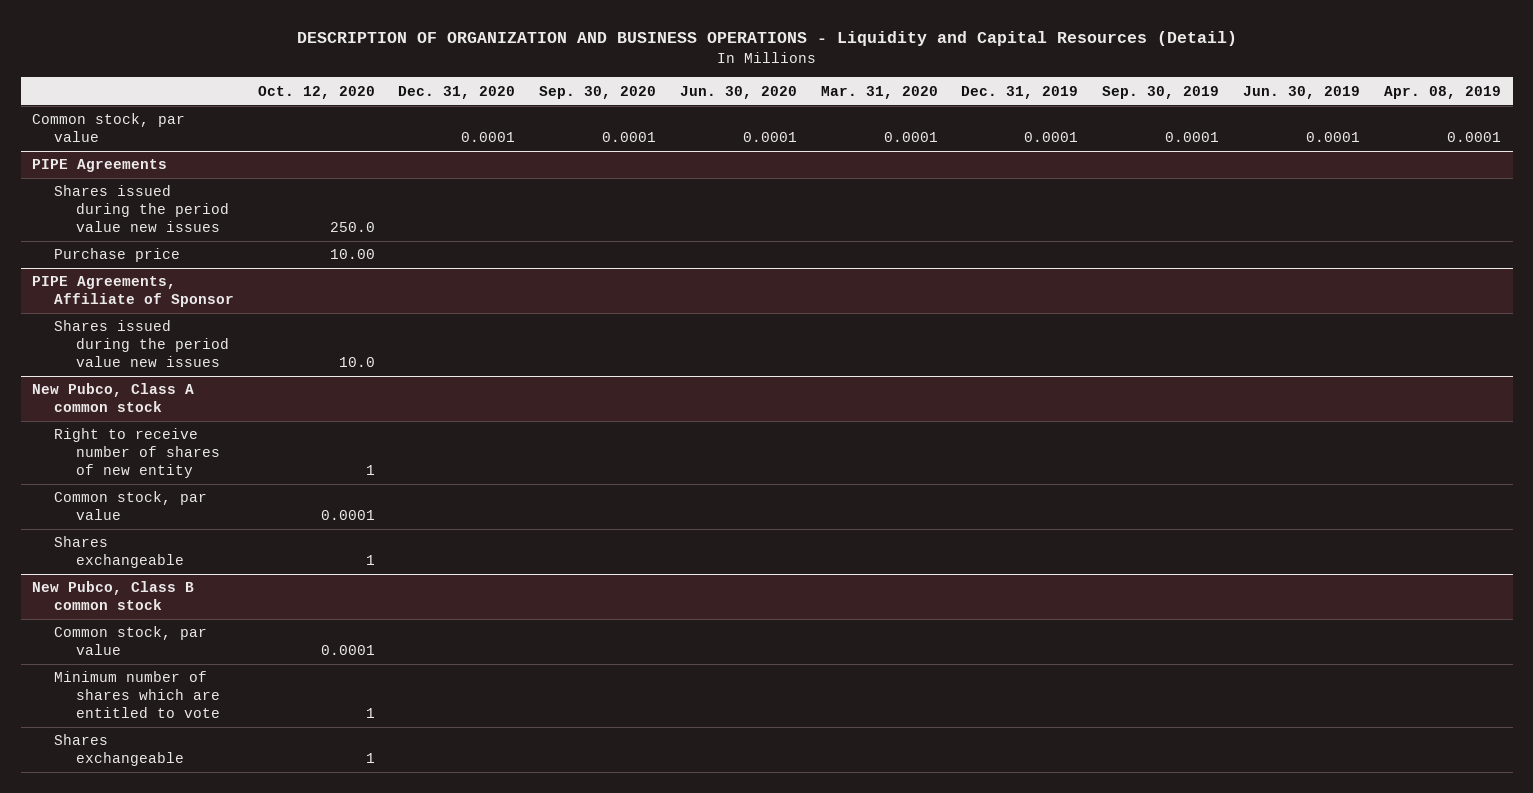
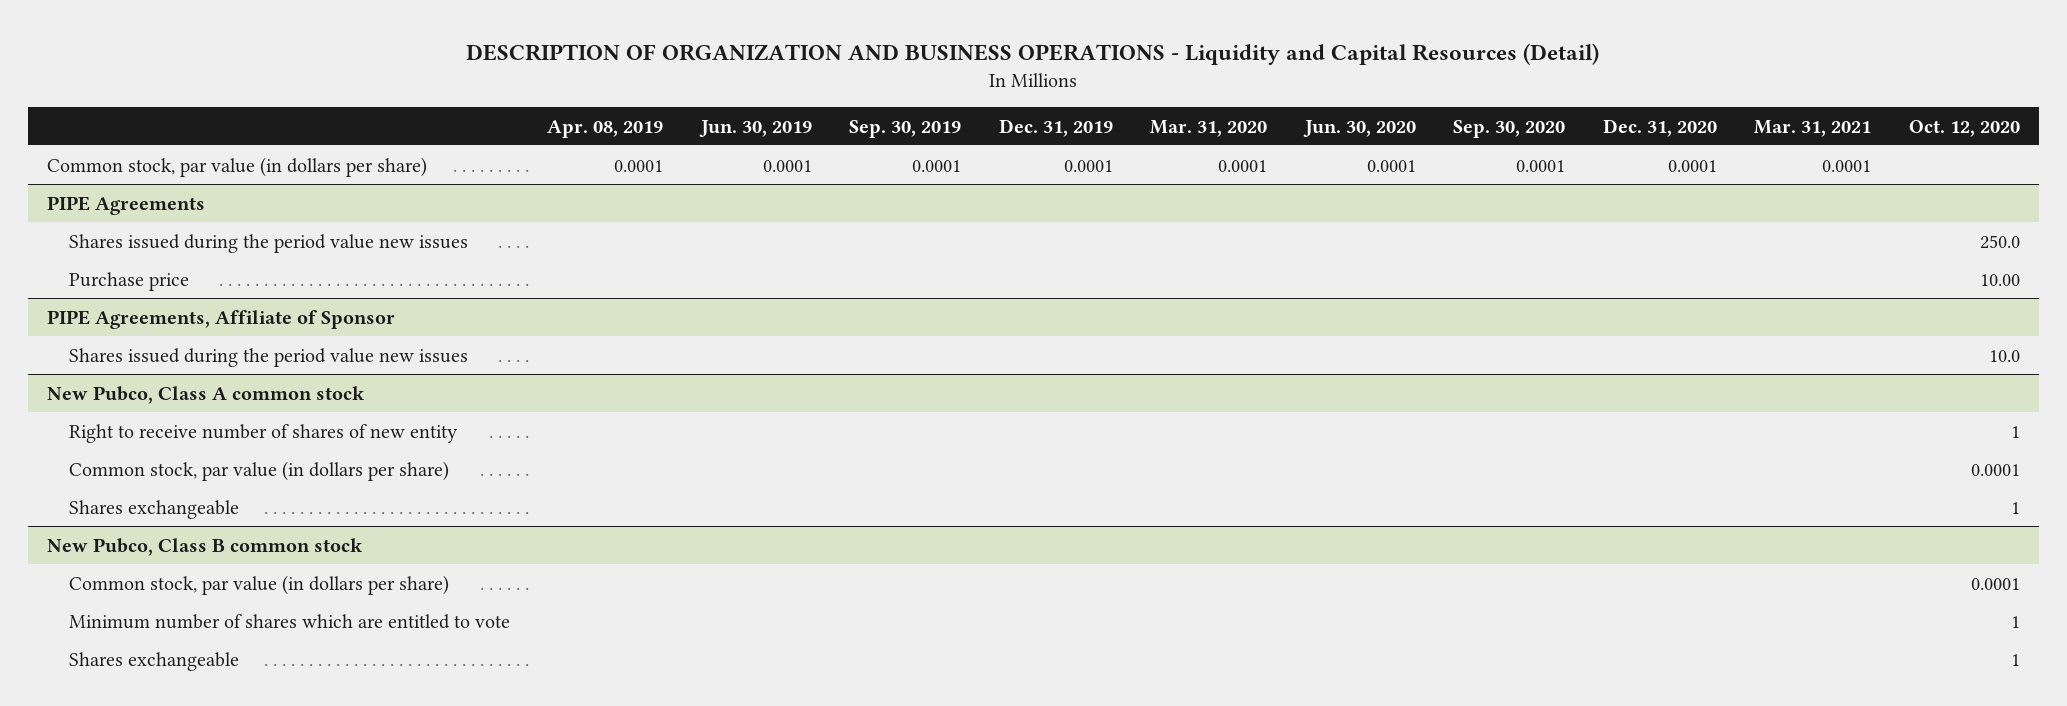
none -> [1754,119,1872,137] Mar. 31, 2021
[32,113,186,143] Common stock, par value -> [47,156,428,177] Common stock, par value (in dollars per share)
[54,491,208,521] Common stock, par value -> [68,460,449,481] Common stock, par value (in dollars per share)
[54,626,208,656] Common stock, par value -> [68,574,449,595] Common stock, par value (in dollars per share)

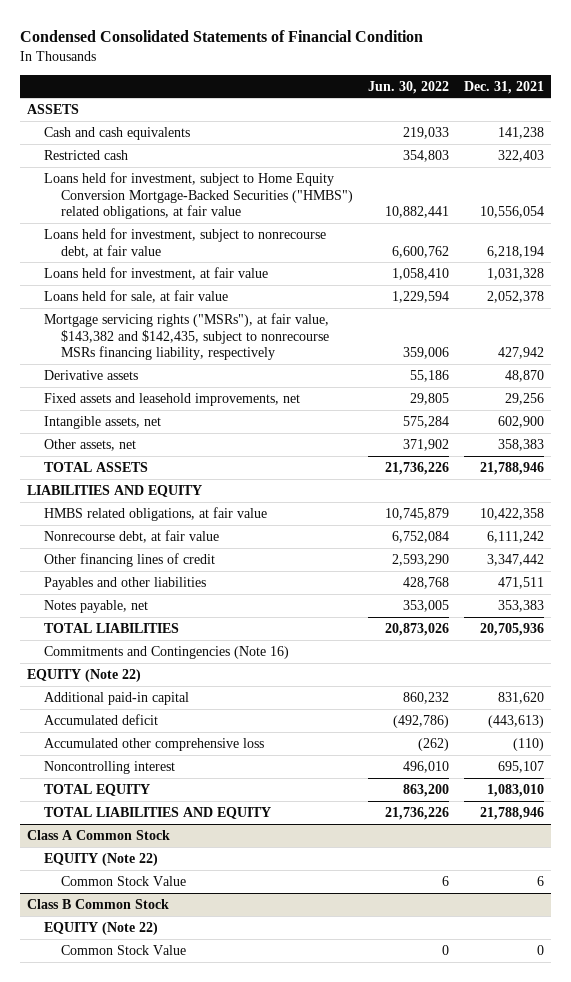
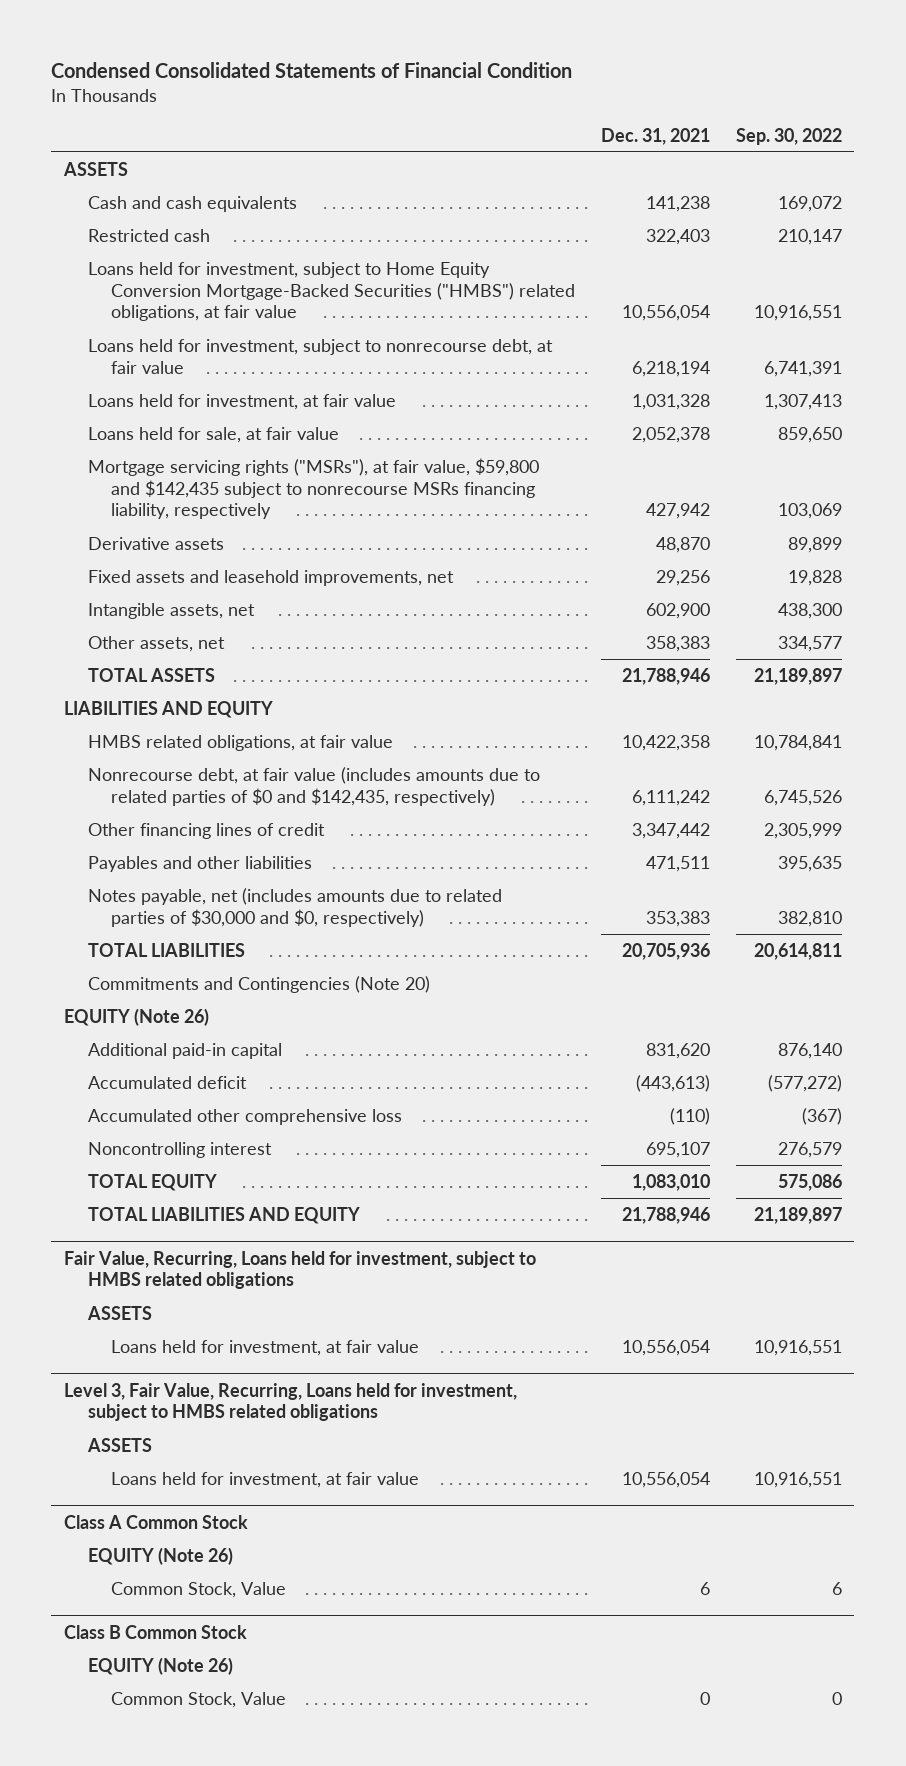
[368,80,450,94] Jun. 30, 2022 -> none
none -> [735,127,842,145] Sep. 30, 2022
[44,312,330,361] Mortgage servicing rights ("MSRs"), at fair value, $143,382 and $142,435, subject to nonrecourse MSRs financing liability, respectively -> [87,457,539,520] Mortgage servicing rights ("MSRs"), at fair value, $59,800 and $142,435 subject to nonrecourse MSRs financing liability, respectively
[44,529,220,543] Nonrecourse debt, at fair value -> [87,766,540,806] Nonrecourse debt, at fair value (includes amounts due to related parties of $0 and $142,435, respectively)
[44,599,149,613] Notes payable, net -> [87,887,502,927] Notes payable, net (includes amounts due to related parties of $30,000 and $0, respectively)
[44,645,290,659] Commitments and Contingencies (Note 16) -> [87,975,430,993] Commitments and Contingencies (Note 20)
[27,668,142,682] EQUITY (Note 22) -> [64,1007,210,1026] EQUITY (Note 26)
none -> [64,1250,537,1290] Fair Value, Recurring, Loans held for investment, subject to HMBS related obligations
none -> [86,1305,152,1320] ASSETS
none -> [111,1339,420,1356] Loans held for investment, at fair value
none -> [64,1382,518,1422] Level 3, Fair Value, Recurring, Loans held for investment, subject to HMBS related obligations
none -> [86,1437,152,1452] ASSETS
none -> [111,1471,420,1488] Loans held for investment, at fair value
[44,852,159,866] EQUITY (Note 22) -> [87,1546,233,1565] EQUITY (Note 26)
[61,875,187,886] Common Stock Value -> [111,1581,287,1598] Common Stock, Value
[44,921,159,935] EQUITY (Note 22) -> [87,1656,233,1675] EQUITY (Note 26)
[61,944,187,955] Common Stock Value -> [111,1691,287,1708] Common Stock, Value

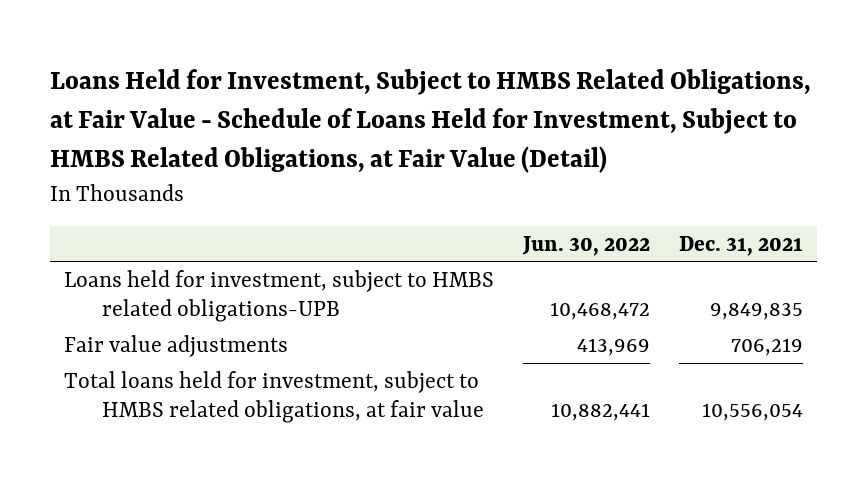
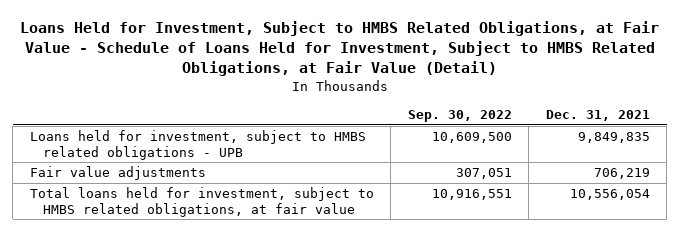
[522,235,651,256] Jun. 30, 2022 -> none
none -> [407,109,512,122] Sep. 30, 2022
[64,269,495,323] Loans held for investment, subject to HMBS related obligations-UPB -> [29,130,366,160] Loans held for investment, subject to HMBS related obligations - UPB

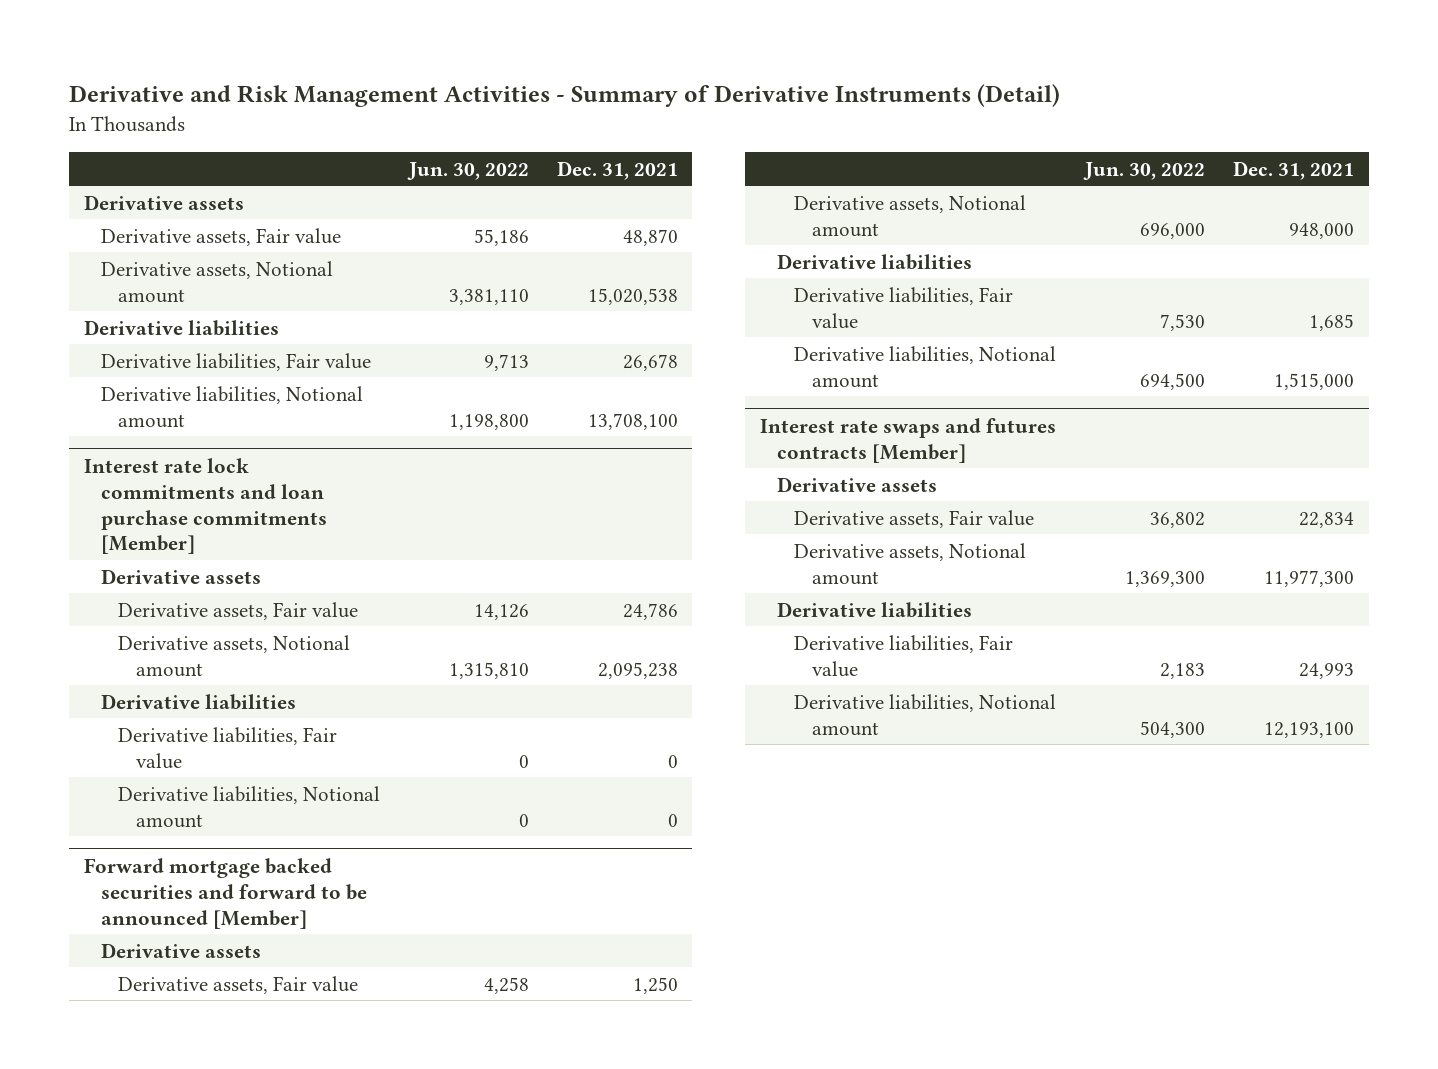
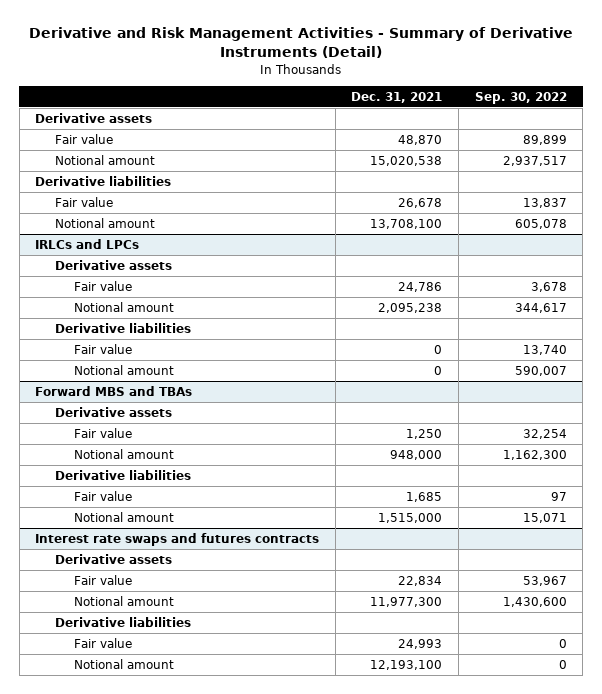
[406,161,529,180] Jun. 30, 2022 -> none
none -> [474,91,567,104] Sep. 30, 2022
[100,227,341,246] Derivative assets, Fair value -> [54,133,113,144] Fair value
[100,260,333,303] Derivative assets, Notional amount -> [54,154,155,165] Notional amount
[100,352,371,371] Derivative liabilities, Fair value -> [54,196,113,207] Fair value
[100,385,363,428] Derivative liabilities, Notional amount -> [54,217,155,228] Notional amount
[83,457,327,555] Interest rate lock commitments and loan purchase commitments [Member] -> [35,238,140,249] IRLCs and LPCs
[118,601,359,620] Derivative assets, Fair value -> [73,280,132,291] Fair value
[118,634,351,677] Derivative assets, Notional amount -> [73,301,174,312] Notional amount
[118,726,338,769] Derivative liabilities, Fair value -> [73,343,132,354] Fair value
[118,785,381,828] Derivative liabilities, Notional amount -> [73,364,174,375] Notional amount
[83,857,367,929] Forward mortgage backed securities and forward to be announced [Member] -> [35,385,193,396] Forward MBS and TBAs
[118,975,359,994] Derivative assets, Fair value -> [73,427,132,438] Fair value
[794,194,1027,237] Derivative assets, Notional amount -> [73,448,174,459] Notional amount
[794,286,1014,329] Derivative liabilities, Fair value -> [73,490,132,501] Fair value
[794,345,1057,388] Derivative liabilities, Notional amount -> [73,511,174,522] Notional amount
[759,417,1056,463] Interest rate swaps and futures contracts [Member] -> [35,532,320,546] Interest rate swaps and futures contracts
[794,509,1035,528] Derivative assets, Fair value -> [73,574,132,585] Fair value
[794,542,1027,585] Derivative assets, Notional amount -> [73,595,174,606] Notional amount
[794,634,1014,677] Derivative liabilities, Fair value -> [73,637,132,648] Fair value
[794,693,1057,736] Derivative liabilities, Notional amount -> [73,658,174,669] Notional amount

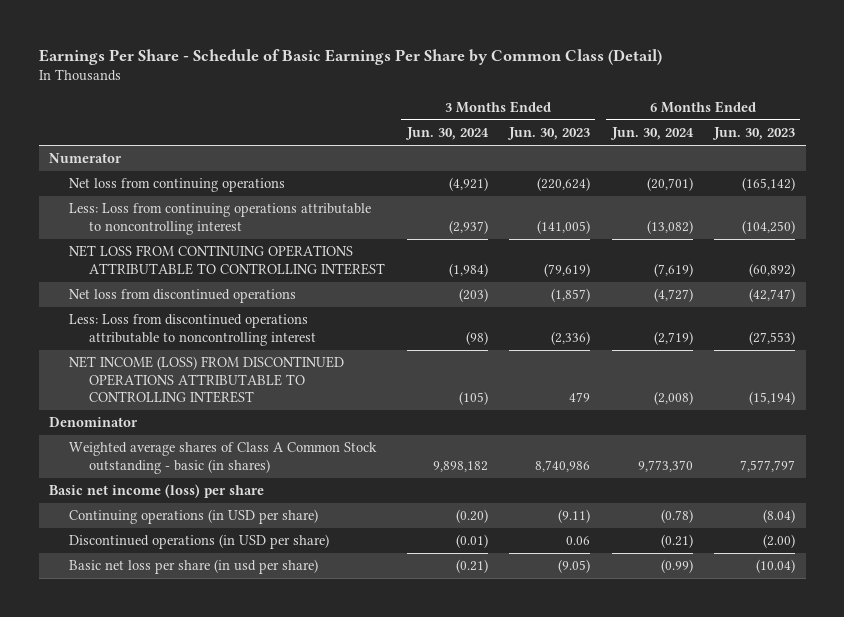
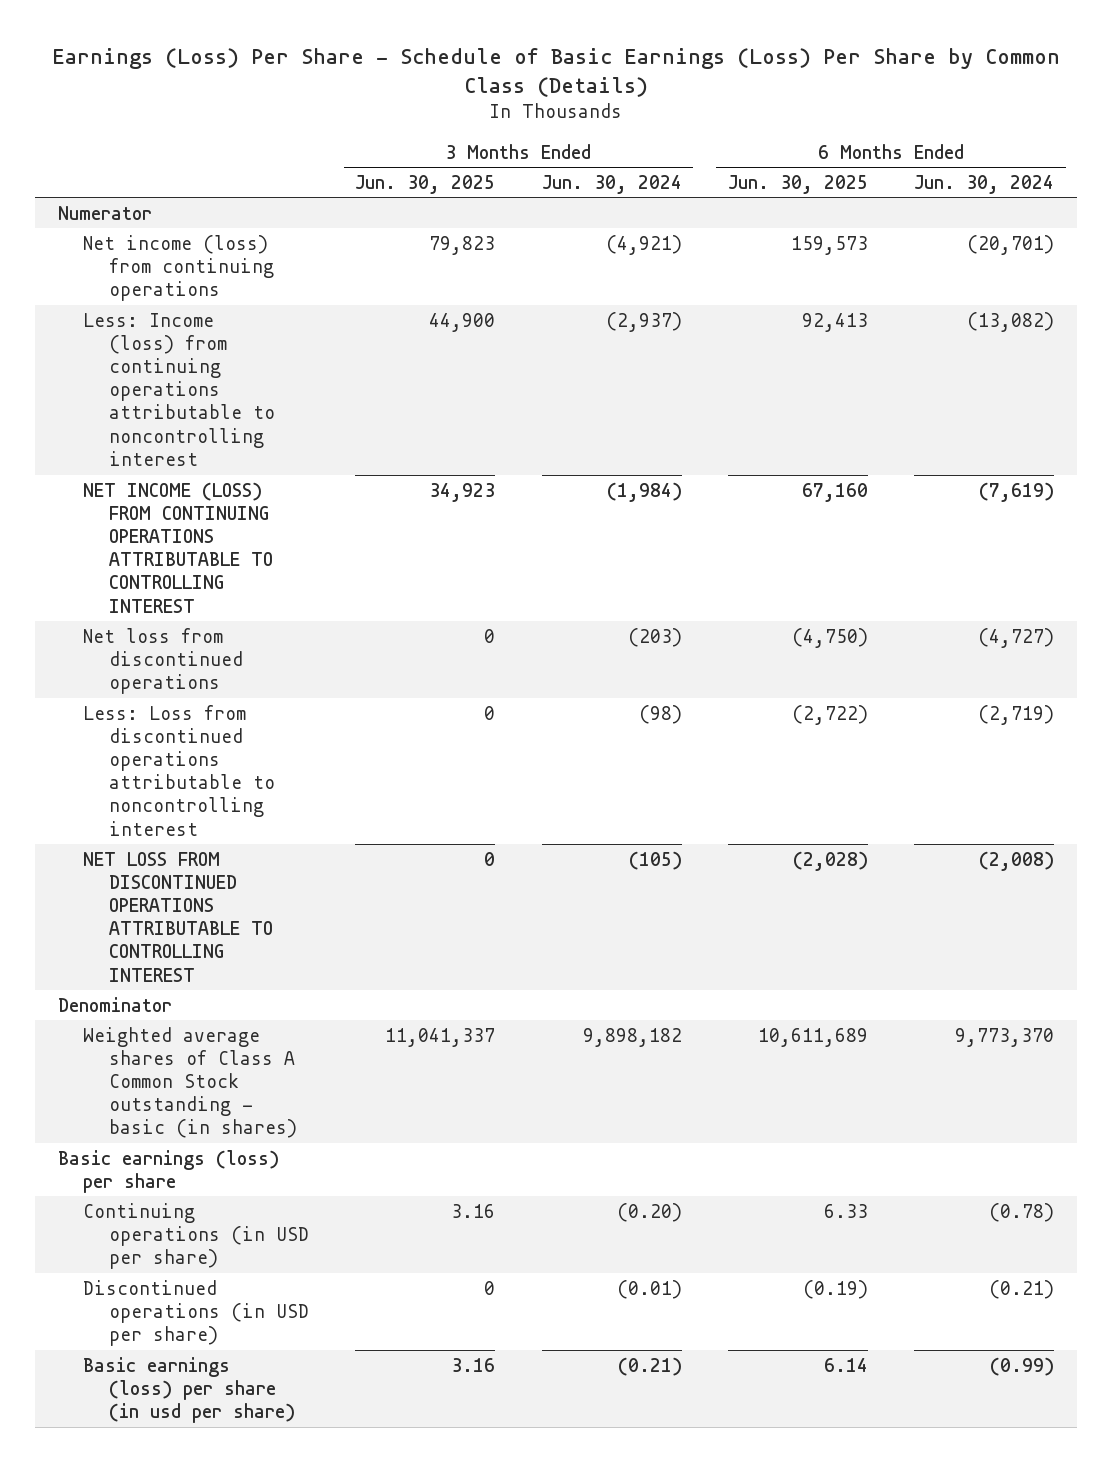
[38,48,662,65] Earnings Per Share - Schedule of Basic Earnings Per Share by Common Class (Detail) -> [51,47,1060,97] Earnings (Loss) Per Share - Schedule of Basic Earnings (Loss) Per Share by Common Class (Details)
[507,127,591,141] Jun. 30, 2023 -> none
[711,127,795,141] Jun. 30, 2023 -> none
none -> [355,174,496,194] Jun. 30, 2025
none -> [727,174,868,194] Jun. 30, 2025
[69,178,286,193] Net loss from continuing operations -> [83,234,274,302] Net income (loss) from continuing operations
[69,203,372,235] Less: Loss from continuing operations attributable to noncontrolling interest -> [83,312,275,466] Less: Income (loss) from continuing operations attributable to noncontrolling interest
[69,245,386,275] NET LOSS FROM CONTINUING OPERATIONS ATTRIBUTABLE TO CONTROLLING INTEREST -> [83,481,273,613] NET INCOME (LOSS) FROM CONTINUING OPERATIONS ATTRIBUTABLE TO CONTROLLING INTEREST
[69,356,345,404] NET INCOME (LOSS) FROM DISCONTINUED OPERATIONS ATTRIBUTABLE TO CONTROLLING INTEREST -> [83,851,273,982] NET LOSS FROM DISCONTINUED OPERATIONS ATTRIBUTABLE TO CONTROLLING INTEREST
[49,484,265,499] Basic net income (loss) per share -> [57,1149,279,1193] Basic earnings (loss) per share
[69,559,319,575] Basic net loss per share (in usd per share) -> [83,1356,295,1424] Basic earnings (loss) per share (in usd per share)

